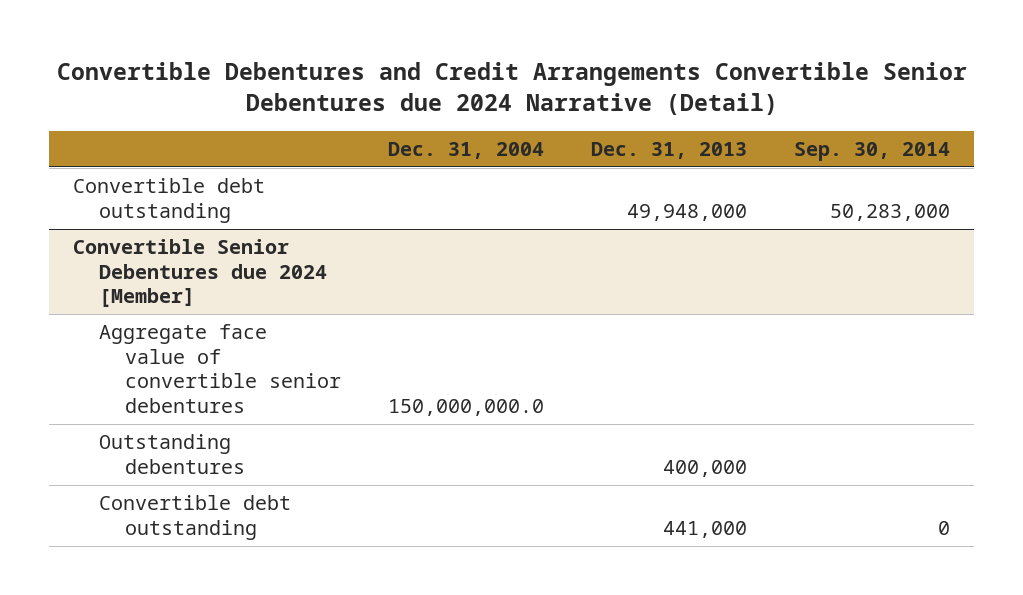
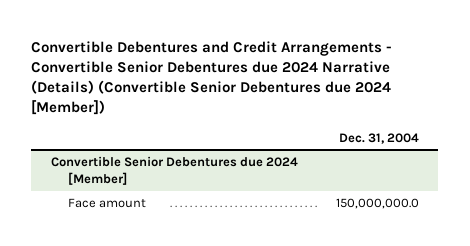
[56,61,967,115] Convertible Debentures and Credit Arrangements Convertible Senior Debentures due 2024 Narrative (Detail) -> [31,40,393,116] Convertible Debentures and Credit Arrangements - Convertible Senior Debentures due 2024 Narrative (Details) (Convertible Senior Debentures due 2024 [Member])
[591,141,748,159] Dec. 31, 2013 -> none
[794,141,951,161] Sep. 30, 2014 -> none
[72,178,265,223] Convertible debt outstanding -> none
[99,434,246,474] Outstanding debentures -> none
[99,495,292,540] Convertible debt outstanding -> none
[99,324,342,413] Aggregate face value of convertible senior debentures -> [67,198,146,209] Face amount

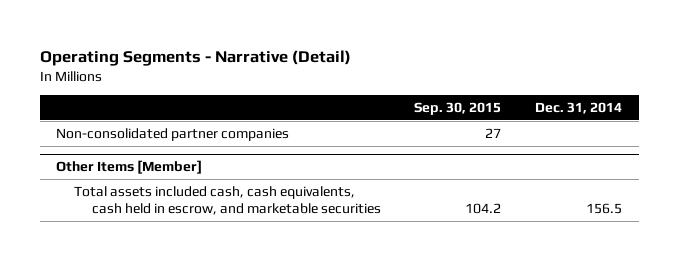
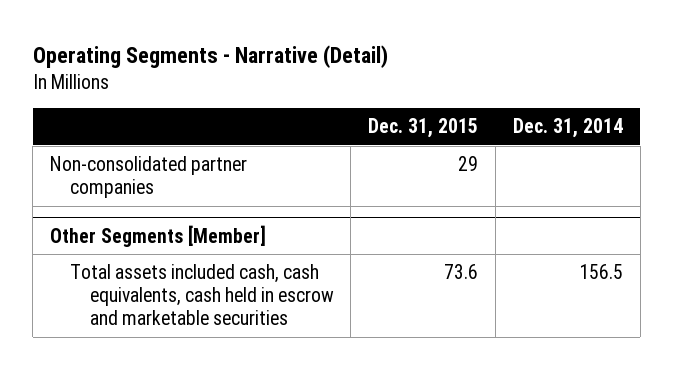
[414,101,502,115] Sep. 30, 2015 -> none
none -> [368,118,479,139] Dec. 31, 2015
[56,160,203,175] Other Items [Member] -> [50,224,267,247] Other Segments [Member]
[74,186,381,215] Total assets included cash, cash equivalents, cash held in escrow, and marketable securities -> [69,264,334,326] Total assets included cash, cash equivalents, cash held in escrow and marketable securities

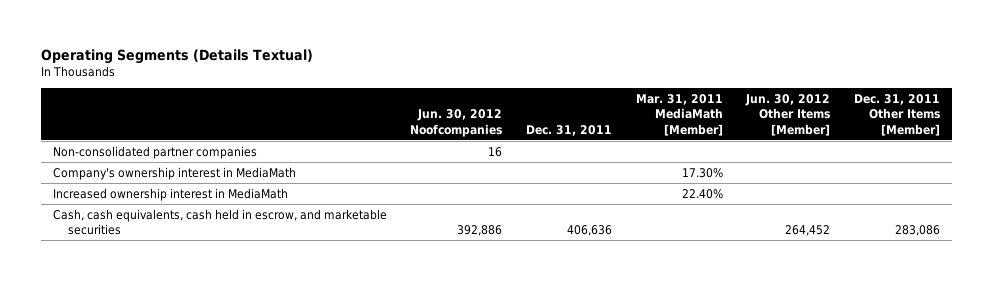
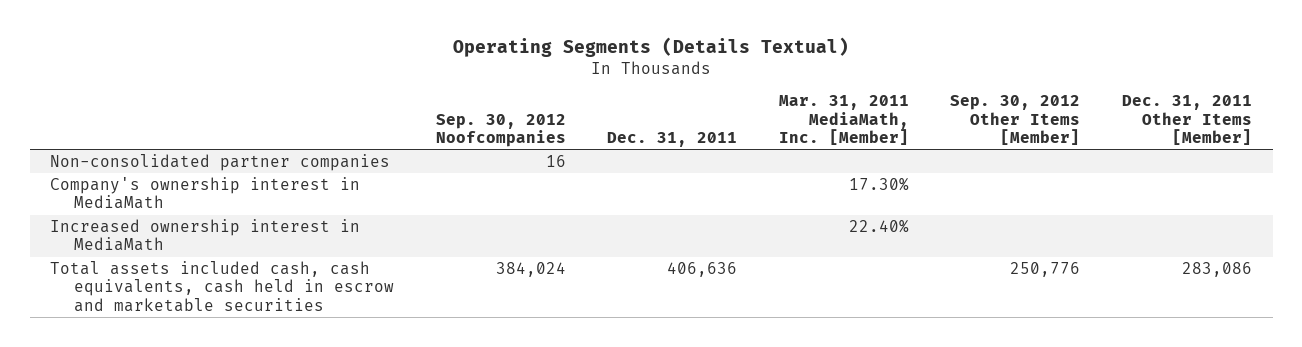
[410,109,503,137] Jun. 30, 2012 Noofcompanies -> none
[635,94,723,136] Mar. 31, 2011 MediaMath [Member] -> none
[745,94,831,136] Jun. 30, 2012 Other Items [Member] -> none
none -> [435,113,566,148] Sep. 30, 2012 Noofcompanies
none -> [778,95,909,146] Mar. 31, 2011 MediaMath, Inc. [Member]
none -> [950,95,1081,146] Sep. 30, 2012 Other Items [Member]
[52,208,387,236] Cash, cash equivalents, cash held in escrow, and marketable securities -> [50,260,395,312] Total assets included cash, cash equivalents, cash held in escrow and marketable securities

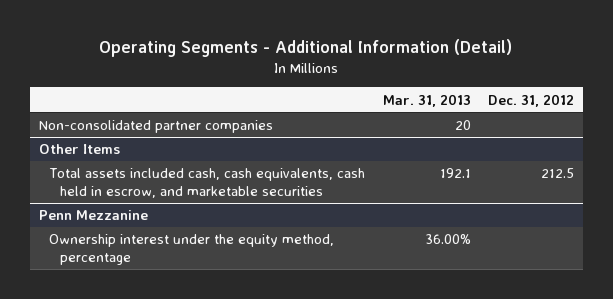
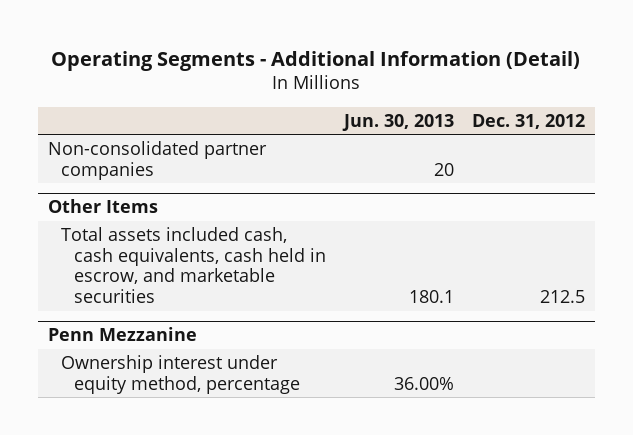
[382,93,471,107] Mar. 31, 2013 -> none
none -> [342,113,455,131] Jun. 30, 2013
[49,234,335,265] Ownership interest under the equity method, percentage -> [60,354,301,394] Ownership interest under equity method, percentage

